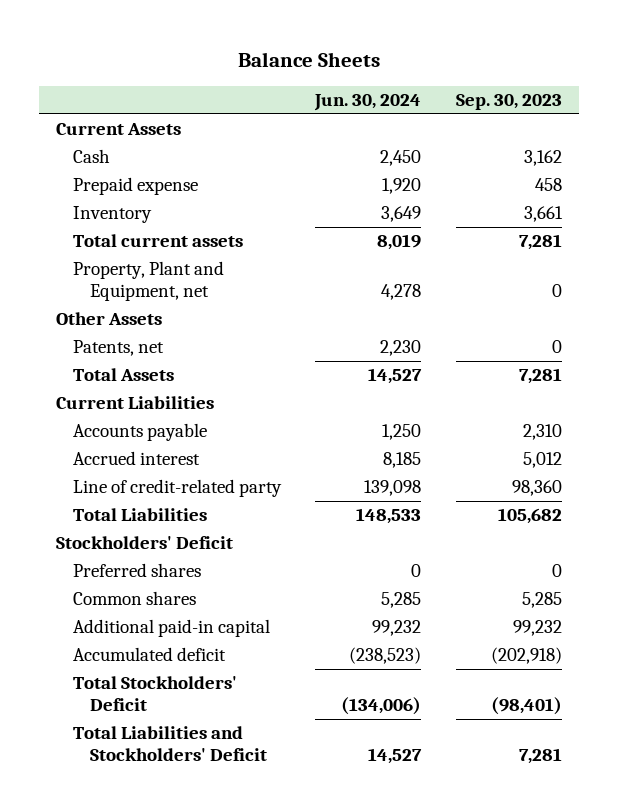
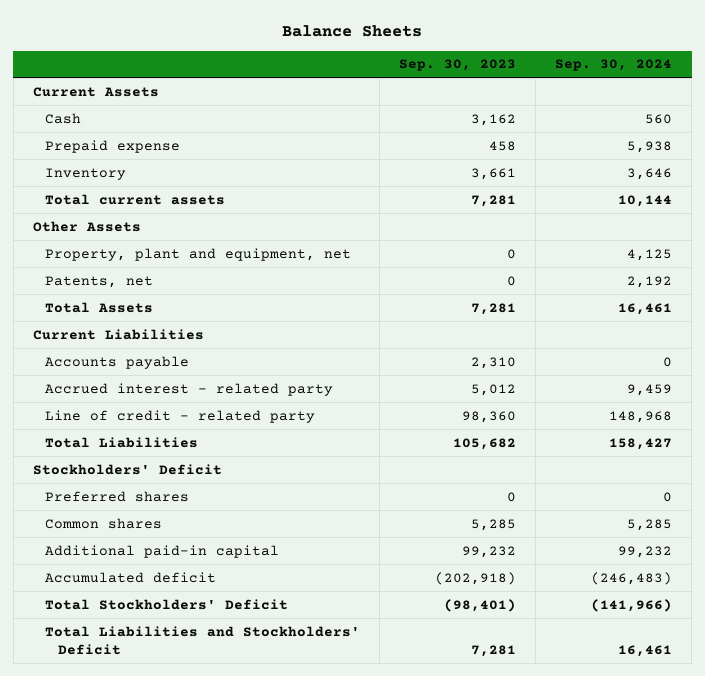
[314,94,422,112] Jun. 30, 2024 -> none
none -> [555,59,673,72] Sep. 30, 2024
[72,261,224,302] Property, Plant and Equipment, net -> none
none -> [45,247,352,261] Property, plant and equipment, net
[72,451,200,466] Accrued interest -> [45,382,334,396] Accrued interest - related party
[72,479,282,498] Line of credit-related party -> [45,409,316,423] Line of credit - related party

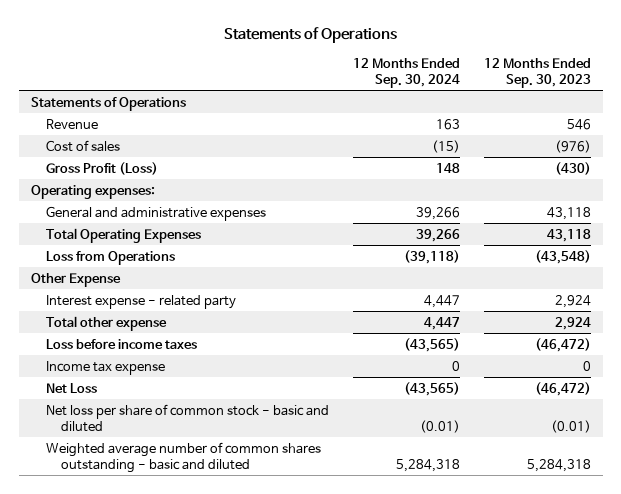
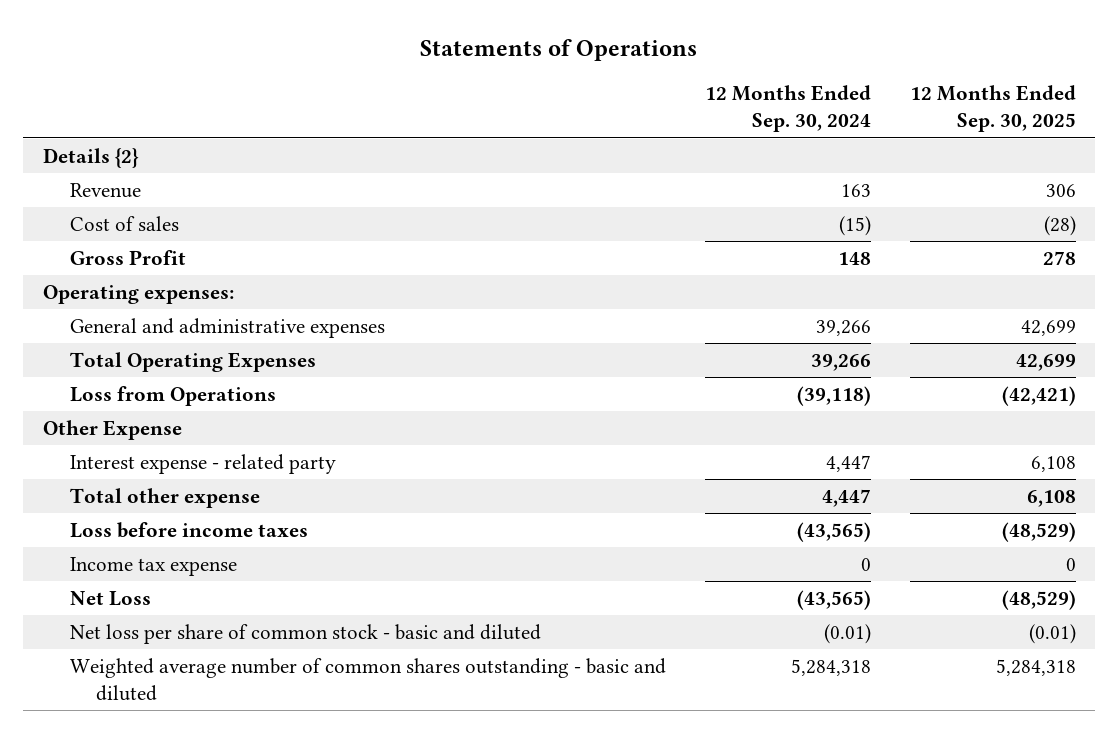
[483,57,591,89] 12 Months Ended Sep. 30, 2023 -> none
none -> [909,85,1076,133] 12 Months Ended Sep. 30, 2025
[30,96,186,111] Statements of Operations -> [42,147,139,168] Details {2}
[45,161,158,175] Gross Profit (Loss) -> [69,249,186,265] Gross Profit

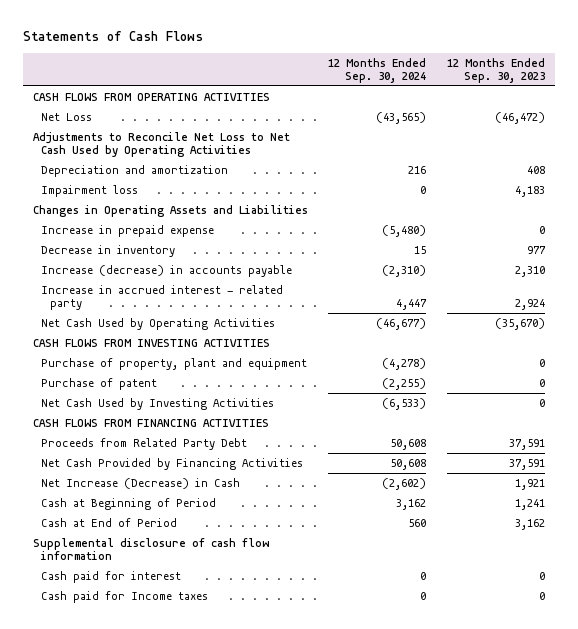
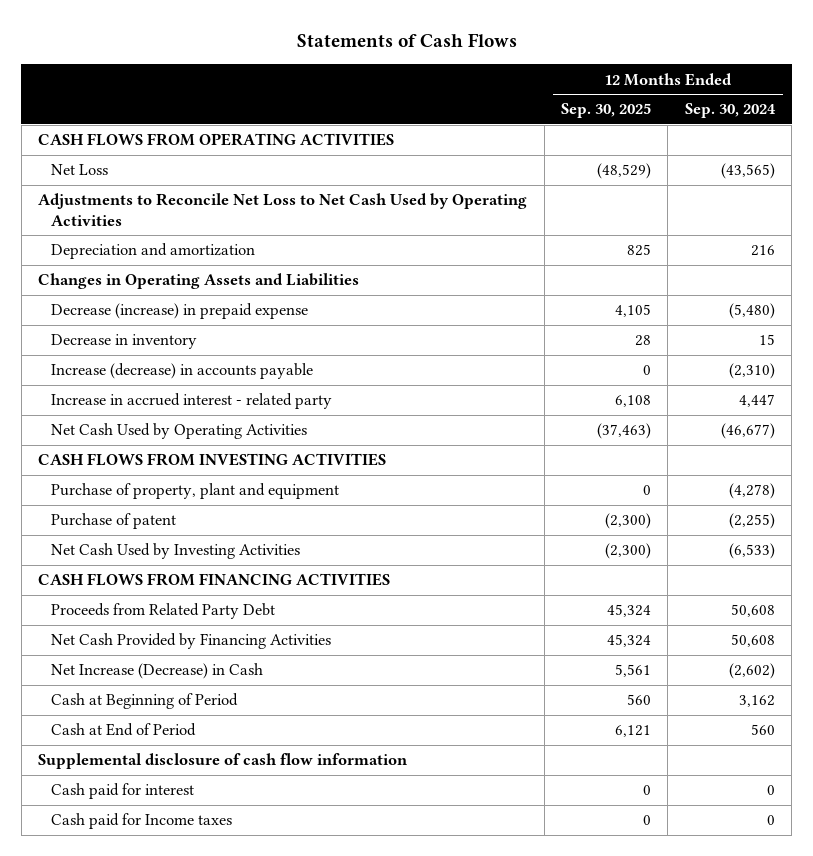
[446,57,545,84] 12 Months Ended Sep. 30, 2023 -> none
none -> [561,103,652,119] Sep. 30, 2025
[41,184,139,197] Impairment loss -> none
[41,224,215,237] Increase in prepaid expense -> [50,303,308,320] Decrease (increase) in prepaid expense

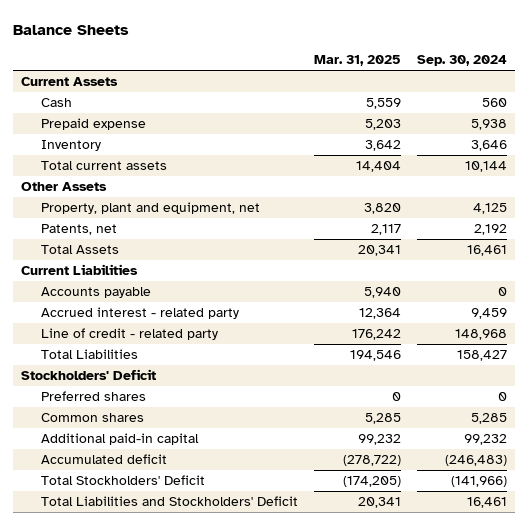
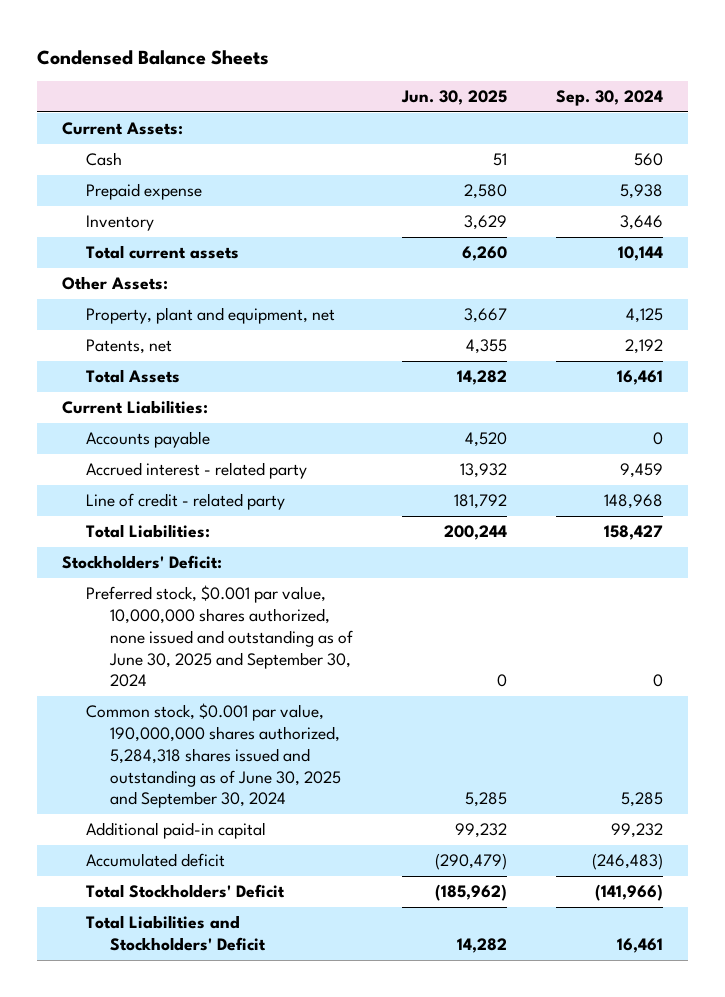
[12,24,129,35] Balance Sheets -> [37,49,270,65] Condensed Balance Sheets
[313,55,401,67] Mar. 31, 2025 -> none
none -> [401,90,508,106] Jun. 30, 2025
[20,77,118,87] Current Assets -> [61,122,183,136] Current Assets:
[20,182,107,192] Other Assets -> [61,276,168,291] Other Assets:
[20,264,138,276] Current Liabilities -> [61,400,208,415] Current Liabilities:
[40,391,146,402] Preferred shares -> none
[40,349,138,360] Total Liabilities -> [85,524,210,539] Total Liabilities:
[20,369,156,381] Stockholders' Deficit -> [61,555,222,570] Stockholders' Deficit:
none -> [85,585,353,688] Preferred stock, $0.001 par value, 10,000,000 shares authorized, none issued and outstanding as of June 30, 2025 and September 30, 2024
[40,413,144,423] Common shares -> [85,703,341,809] Common stock, $0.001 par value, 190,000,000 shares authorized, 5,284,318 shares issued and outstanding as of June 30, 2025 and September 30, 2024

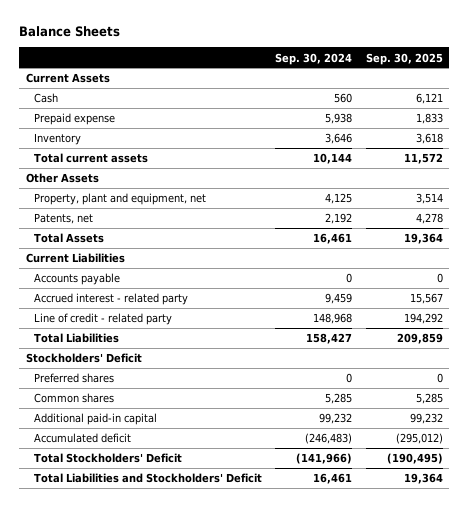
[37,49,270,65] Condensed Balance Sheets -> [18,26,120,38] Balance Sheets
[401,90,508,106] Jun. 30, 2025 -> none
none -> [365,52,443,65] Sep. 30, 2025
[61,122,183,136] Current Assets: -> [25,73,110,84] Current Assets
[61,276,168,291] Other Assets: -> [25,173,99,184] Other Assets
[61,400,208,415] Current Liabilities: -> [25,253,125,264] Current Liabilities
[85,585,353,688] Preferred stock, $0.001 par value, 10,000,000 shares authorized, none issued and outstanding as of June 30, 2025 and September 30, 2024 -> none
[85,524,210,539] Total Liabilities: -> [33,333,119,344] Total Liabilities
[61,555,222,570] Stockholders' Deficit: -> [25,353,142,364] Stockholders' Deficit
none -> [33,373,114,384] Preferred shares
[85,703,341,809] Common stock, $0.001 par value, 190,000,000 shares authorized, 5,284,318 shares issued and outstanding as of June 30, 2025 and September 30, 2024 -> [33,393,114,404] Common shares

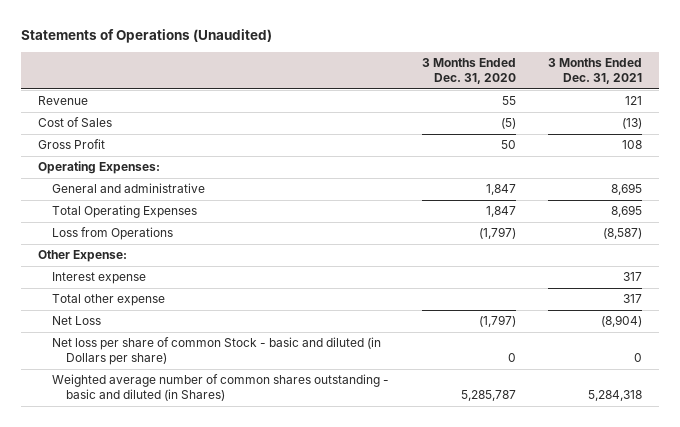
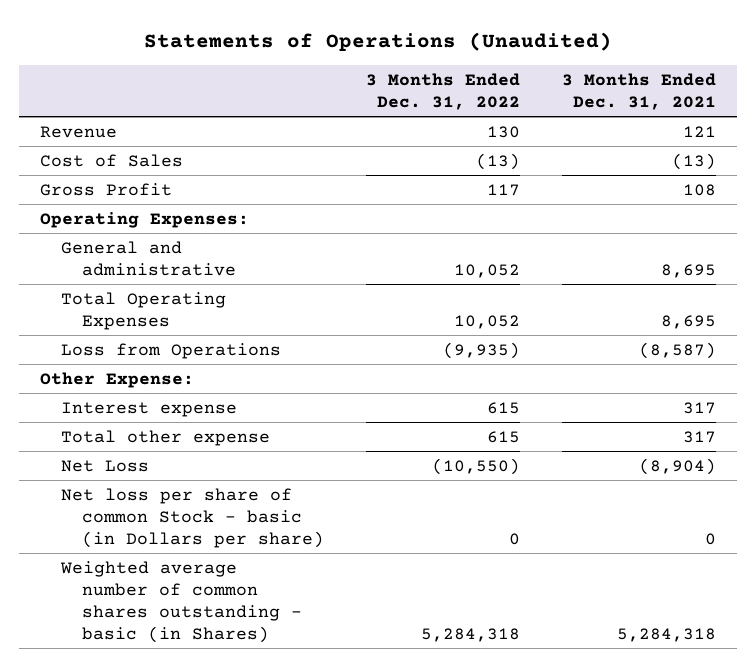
[421,57,516,85] 3 Months Ended Dec. 31, 2020 -> none
none -> [366,72,521,110] 3 Months Ended Dec. 31, 2022
[51,337,381,366] Net loss per share of common Stock - basic and diluted (in Dollars per share) -> [60,487,324,548] Net loss per share of common Stock - basic (in Dollars per share)
[51,374,389,402] Weighted average number of common shares outstanding - basic and diluted (in Shares) -> [59,560,302,643] Weighted average number of common shares outstanding - basic (in Shares)

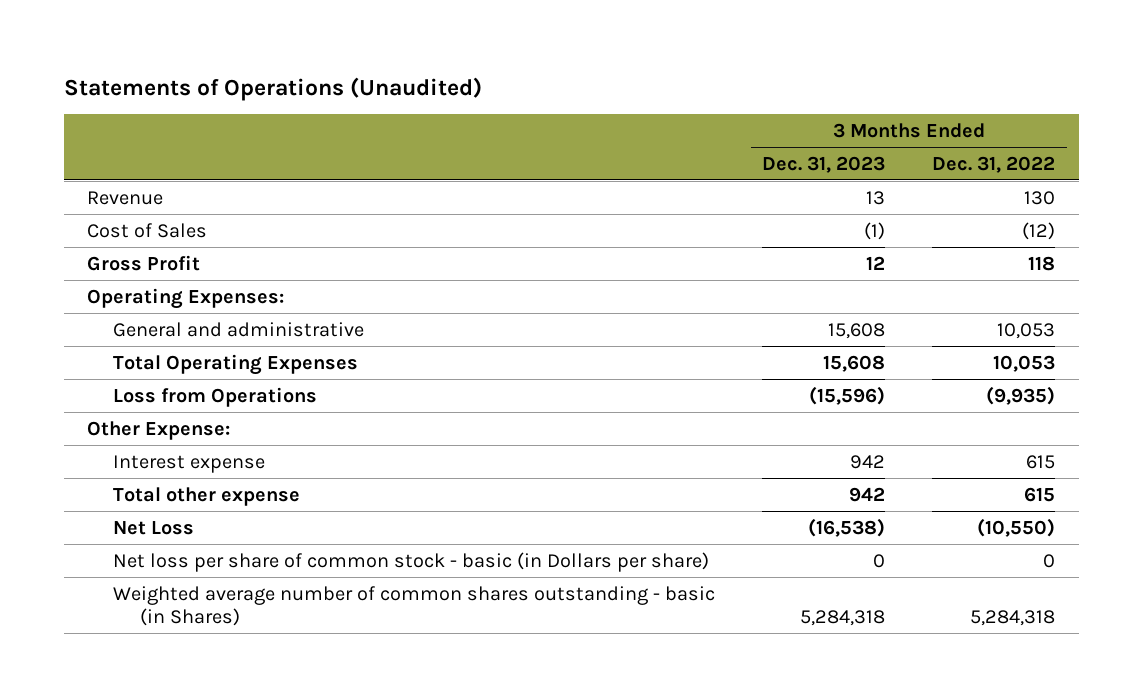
[562,72,717,110] 3 Months Ended Dec. 31, 2021 -> none
none -> [762,155,886,173] Dec. 31, 2023
[476,152,521,170] (13) -> [1022,221,1056,240] (12)
[487,183,521,196] 117 -> [1028,255,1056,271] 118
[454,263,521,278] 10,052 -> [997,322,1056,339] 10,053
[454,314,521,329] 10,052 -> [993,354,1056,372] 10,053
[60,487,324,548] Net loss per share of common Stock - basic (in Dollars per share) -> [113,551,710,572] Net loss per share of common stock - basic (in Dollars per share)

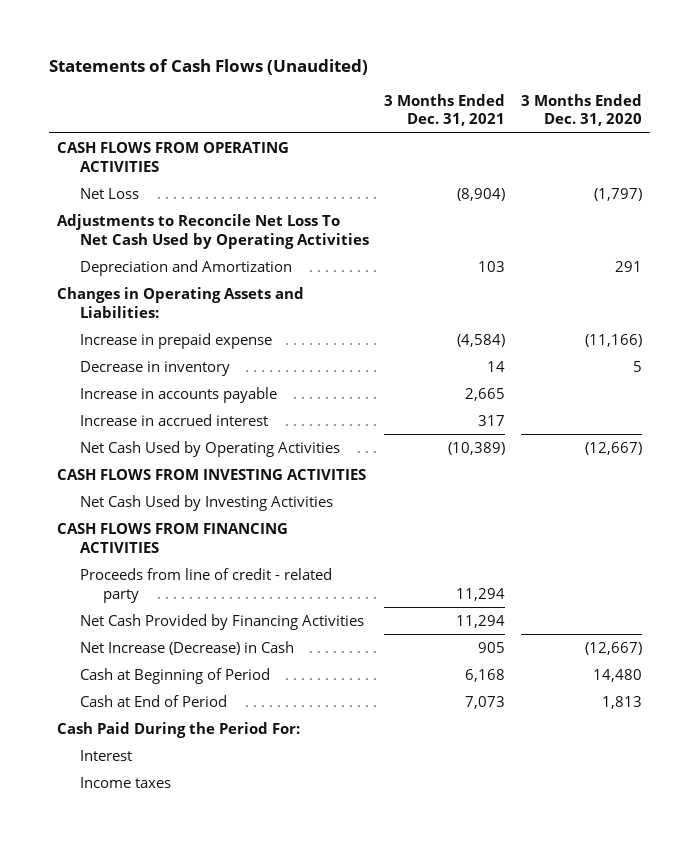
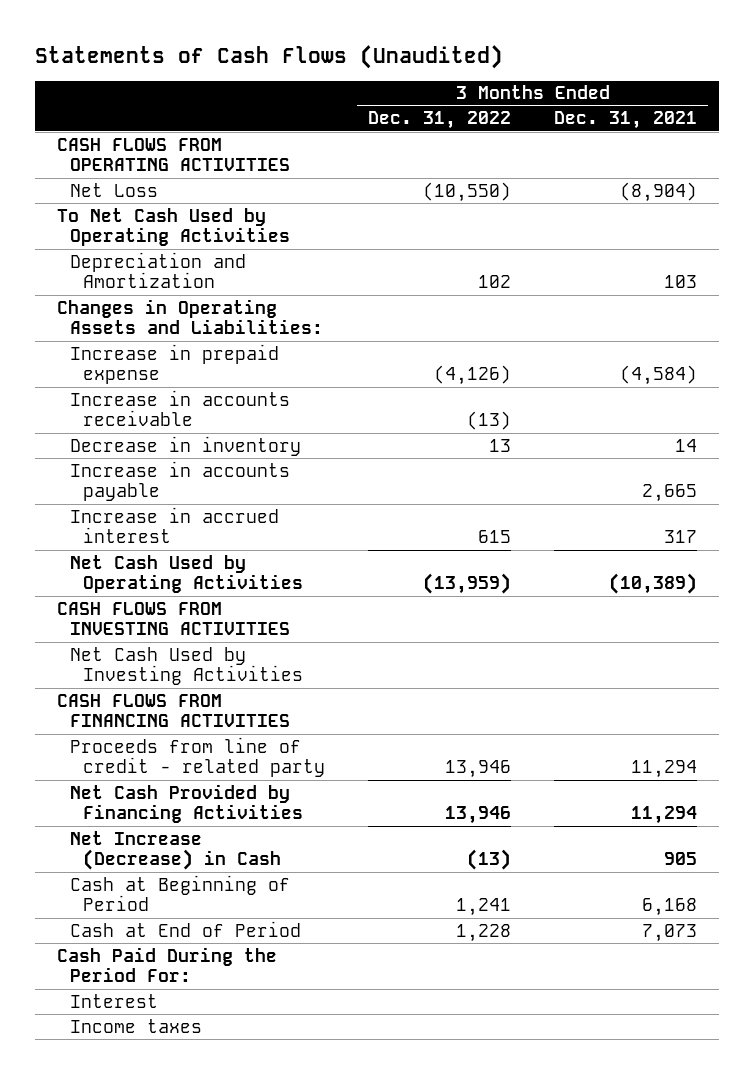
[521,93,643,127] 3 Months Ended Dec. 31, 2020 -> none
none -> [367,111,511,130] Dec. 31, 2022
[56,213,369,249] Adjustments to Reconcile Net Loss To Net Cash Used by Operating Activities -> [56,207,290,247] To Net Cash Used by Operating Activities
none -> [69,389,290,427] Increase in accounts receivable

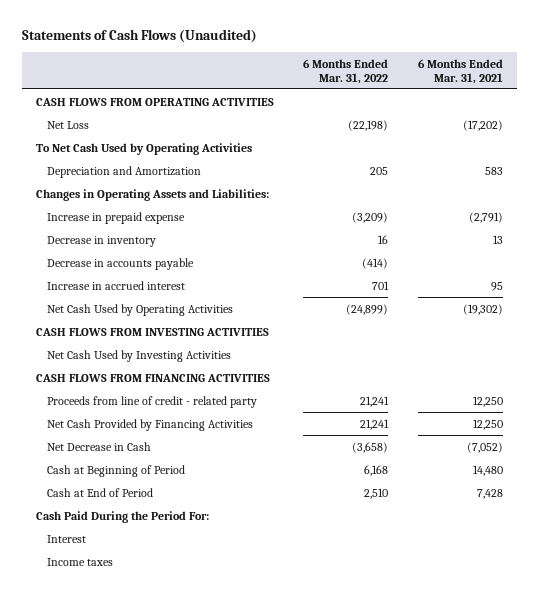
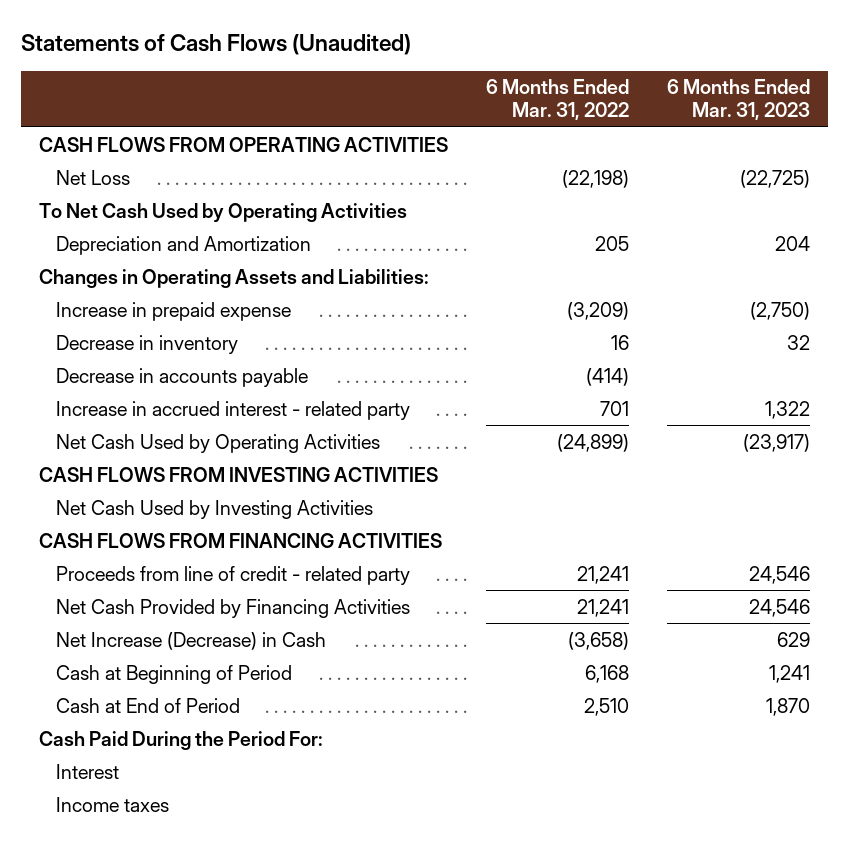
[417,58,503,84] 6 Months Ended Mar. 31, 2021 -> none
none -> [666,79,810,121] 6 Months Ended Mar. 31, 2023
[47,280,186,290] Increase in accrued interest -> [55,400,410,420] Increase in accrued interest - related party
[47,441,152,451] Net Decrease in Cash -> [55,631,326,650] Net Increase (Decrease) in Cash

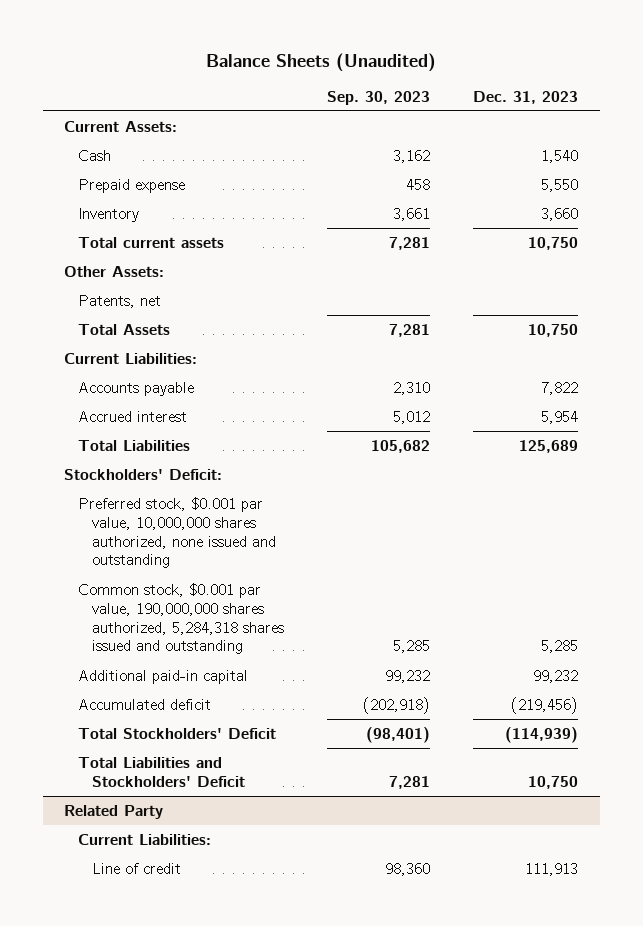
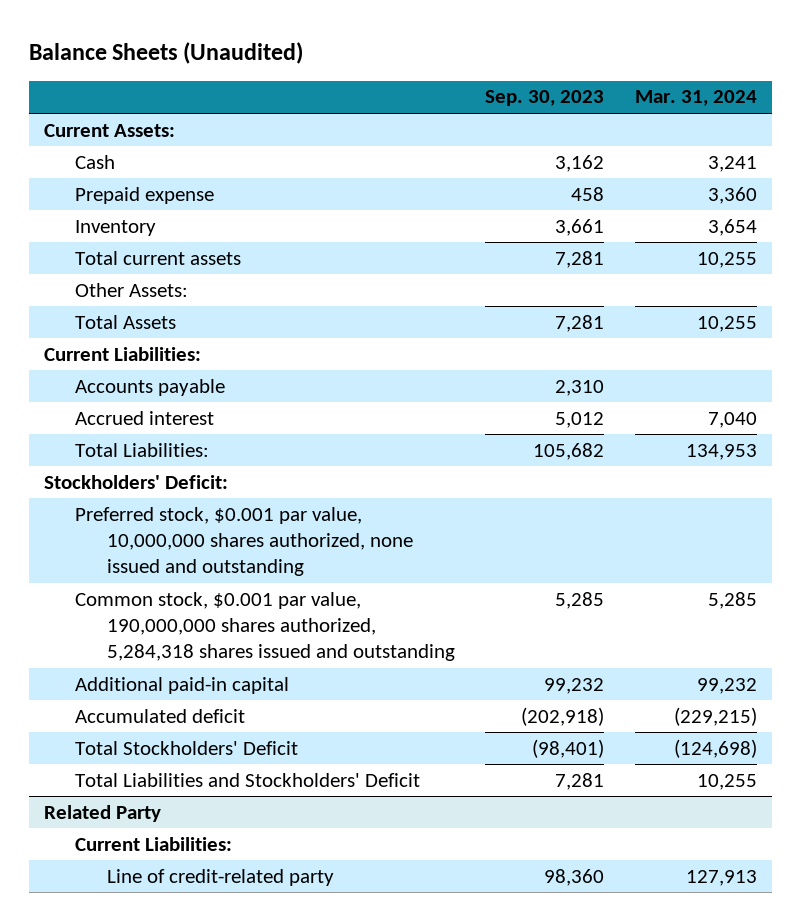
[473,90,579,104] Dec. 31, 2023 -> none
none -> [634,90,757,107] Mar. 31, 2024
[78,294,162,308] Patents, net -> none
[78,439,191,451] Total Liabilities -> [75,442,210,457] Total Liabilities:
[92,862,182,874] Line of credit -> [106,868,334,886] Line of credit-related party

